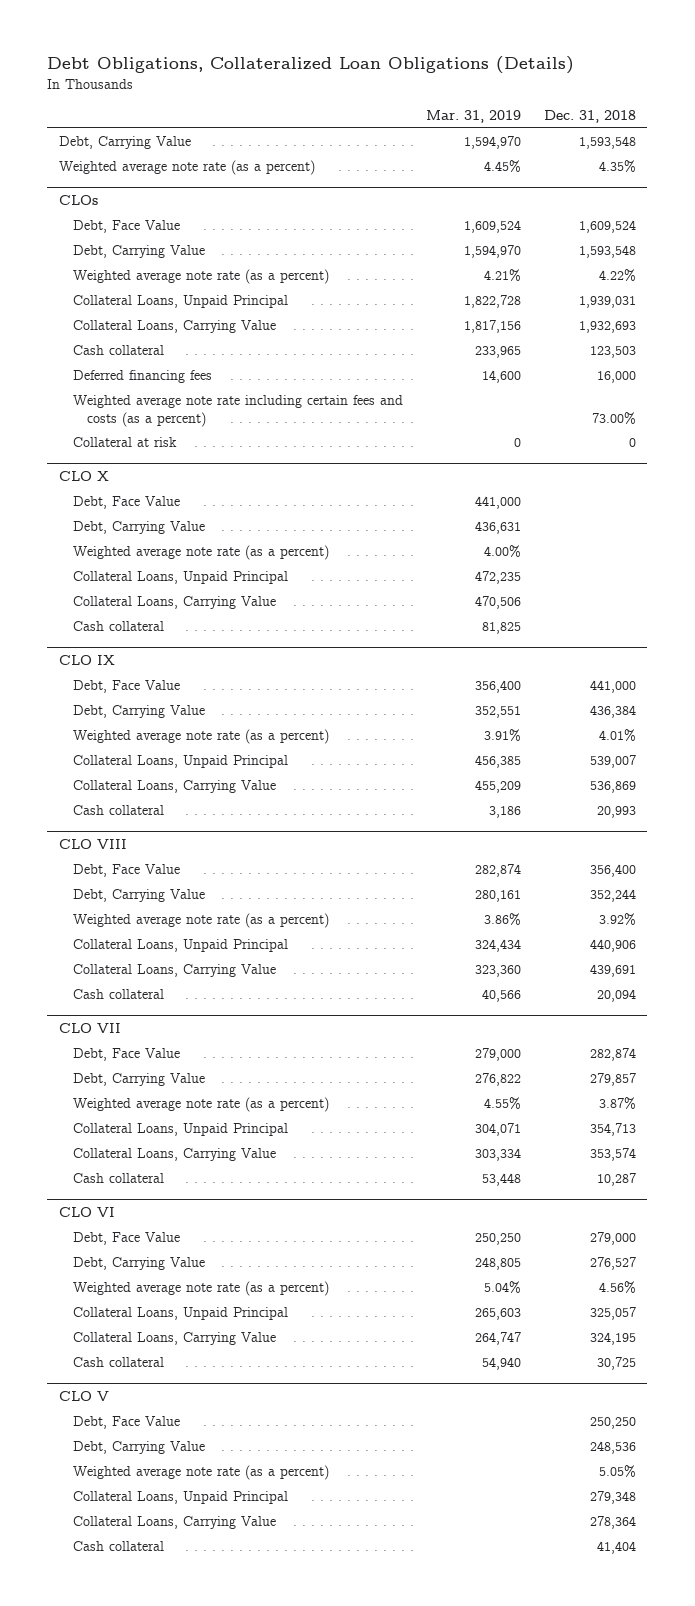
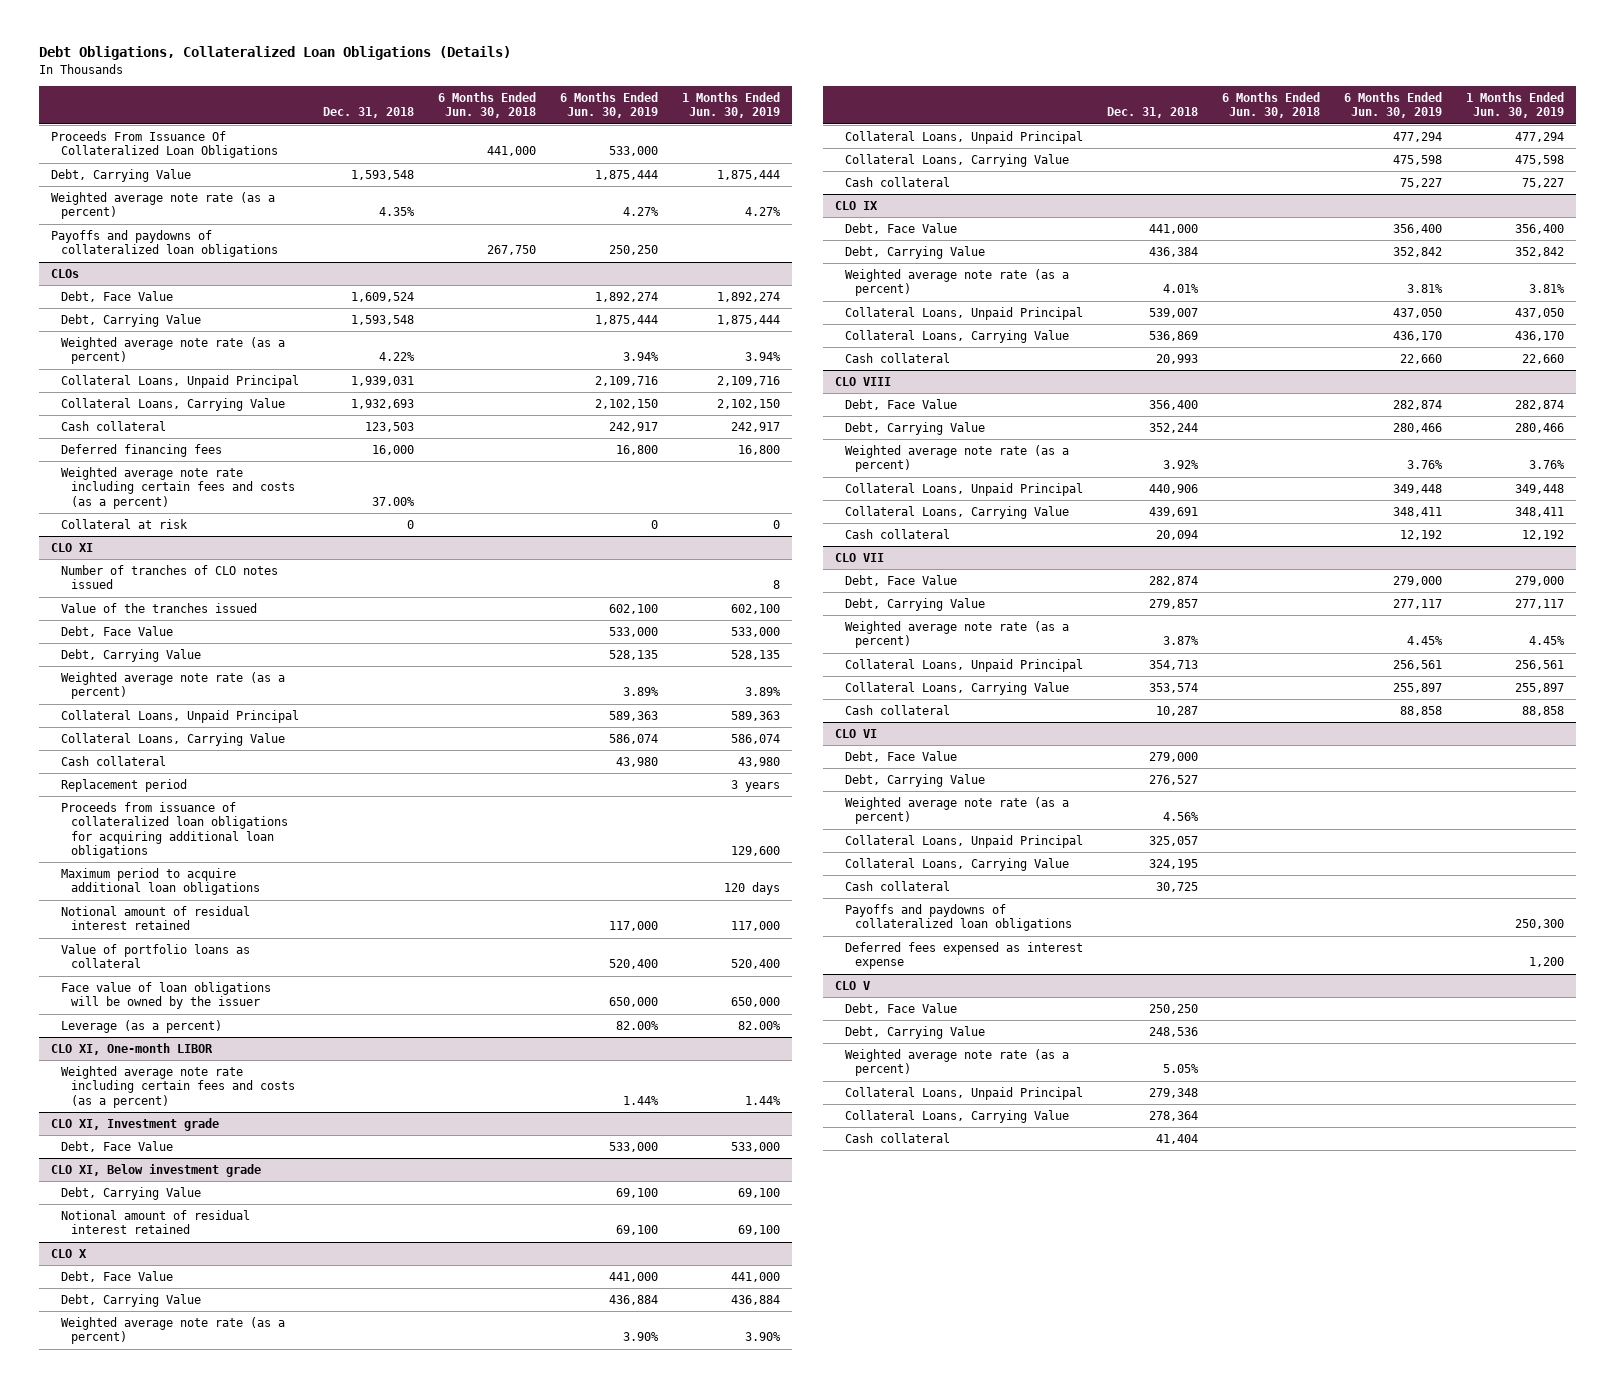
[425,110,521,124] Mar. 31, 2019 -> none
none -> [437,92,536,119] 6 Months Ended Jun. 30, 2018
none -> [559,92,658,119] 6 Months Ended Jun. 30, 2019
none -> [682,92,781,119] 1 Months Ended Jun. 30, 2019
none -> [50,131,278,159] Proceeds From Issuance Of Collateralized Loan Obligations
none -> [50,230,278,258] Payoffs and paydowns of collateralized loan obligations
[591,411,636,425] 73.00% -> [371,496,415,506] 37.00%
none -> [50,543,93,553] CLO XI
none -> [60,565,278,590] Number of tranches of CLO notes issued
none -> [60,603,257,614] Value of the tranches issued
none -> [60,626,173,638] Debt, Face Value
none -> [60,649,201,663] Debt, Carrying Value
none -> [60,672,285,700] Weighted average note rate (as a percent)
none -> [60,710,299,724] Collateral Loans, Unpaid Principal
none -> [60,733,285,747] Collateral Loans, Carrying Value
none -> [60,756,166,767] Cash collateral
none -> [60,779,187,793] Replacement period
none -> [60,802,289,858] Proceeds from issuance of collateralized loan obligations for acquiring additional loan obligations
none -> [60,868,261,896] Maximum period to acquire additional loan obligations
none -> [60,906,250,931] Notional amount of residual interest retained
none -> [60,944,250,969] Value of portfolio loans as collateral
none -> [60,982,271,1010] Face value of loan obligations will be owned by the issuer
none -> [60,1020,222,1034] Leverage (as a percent)
none -> [50,1043,213,1056] CLO XI, One-month LIBOR
none -> [60,1066,296,1108] Weighted average note rate including certain fees and costs (as a percent)
none -> [50,1118,219,1132] CLO XI, Investment grade
none -> [60,1141,173,1153] Debt, Face Value
none -> [50,1164,261,1178] CLO XI, Below investment grade
none -> [60,1187,201,1201] Debt, Carrying Value
none -> [60,1210,250,1235] Notional amount of residual interest retained
none -> [844,904,1072,932] Payoffs and paydowns of collateralized loan obligations
none -> [844,942,1083,970] Deferred fees expensed as interest expense

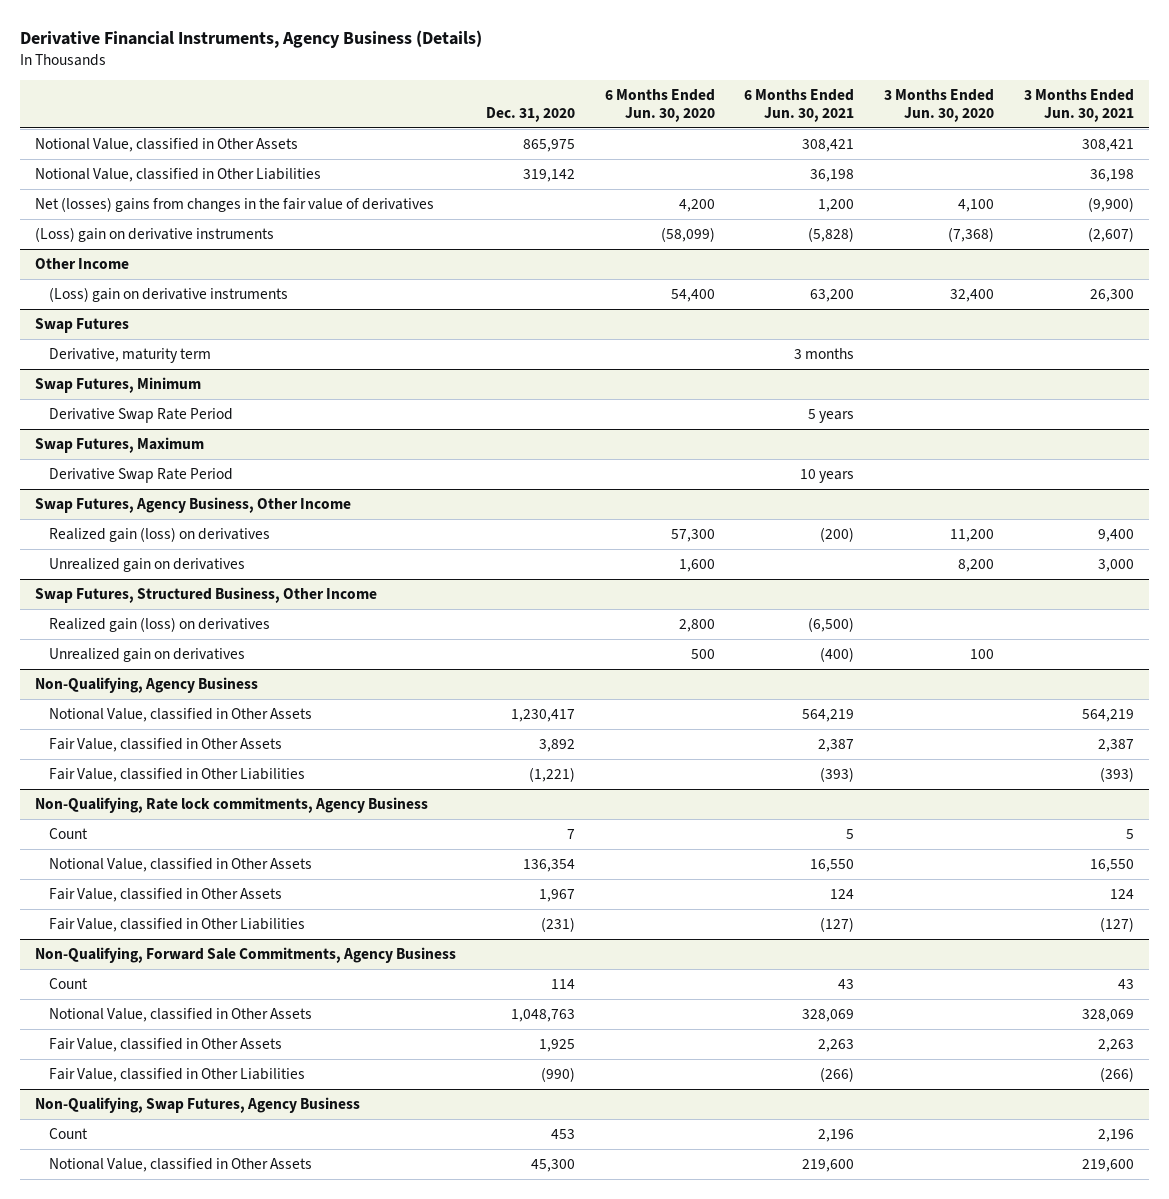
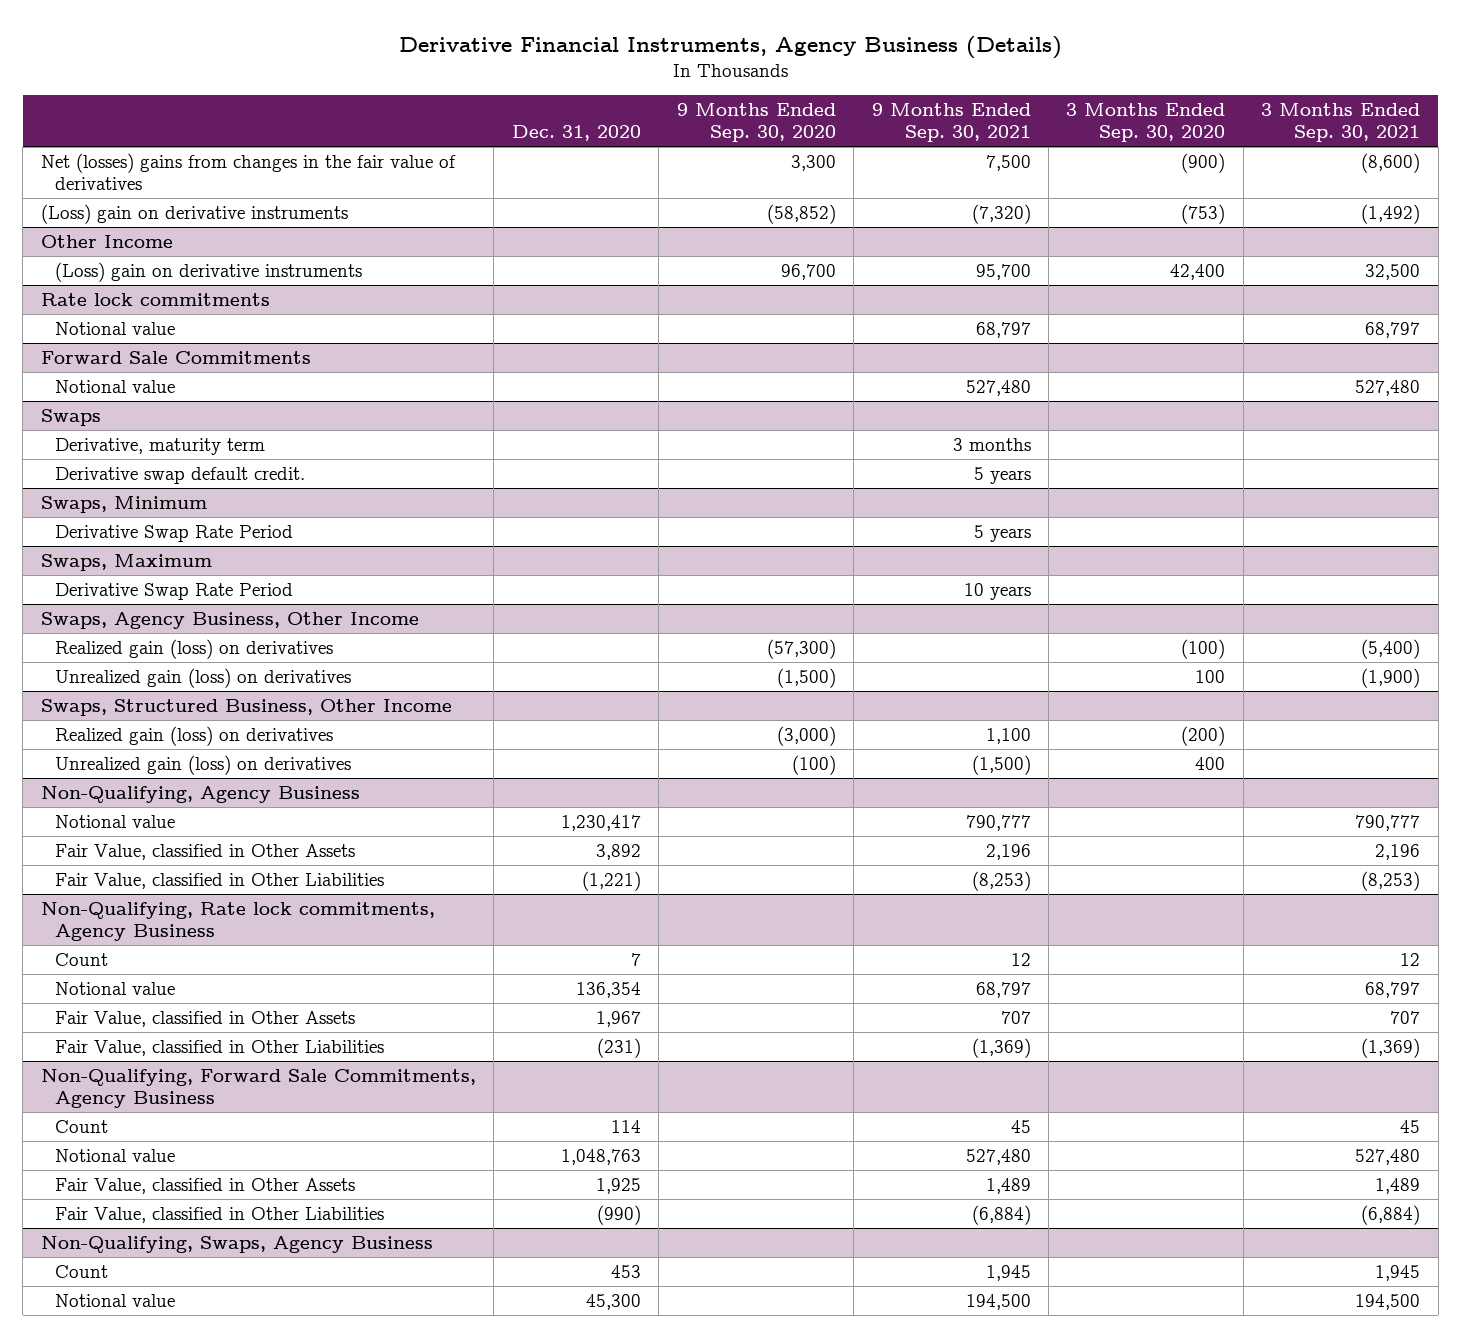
[604,89,715,123] 6 Months Ended Jun. 30, 2020 -> none
[744,89,855,123] 6 Months Ended Jun. 30, 2021 -> none
[884,89,995,123] 3 Months Ended Jun. 30, 2020 -> none
[1024,89,1135,123] 3 Months Ended Jun. 30, 2021 -> none
none -> [676,103,836,143] 9 Months Ended Sep. 30, 2020
none -> [871,103,1031,143] 9 Months Ended Sep. 30, 2021
none -> [1066,103,1226,143] 3 Months Ended Sep. 30, 2020
none -> [1261,103,1421,143] 3 Months Ended Sep. 30, 2021
[34,137,298,152] Notional Value, classified in Other Assets -> none
[34,167,321,182] Notional Value, classified in Other Liabilities -> none
none -> [40,292,270,306] Rate lock commitments
none -> [54,321,175,335] Notional value
none -> [40,350,311,364] Forward Sale Commitments
none -> [54,379,175,393] Notional value
[34,317,129,333] Swap Futures -> [40,408,101,426] Swaps
none -> [54,466,305,484] Derivative swap default credit.
[34,376,201,393] Swap Futures, Minimum -> [40,495,207,513] Swaps, Minimum
[34,436,204,453] Swap Futures, Maximum -> [40,553,212,571] Swaps, Maximum
[34,496,351,513] Swap Futures, Agency Business, Other Income -> [40,611,419,629] Swaps, Agency Business, Other Income
[49,557,246,572] Unrealized gain on derivatives -> [54,667,351,688] Unrealized gain (loss) on derivatives
[34,586,377,603] Swap Futures, Structured Business, Other Income -> [40,698,452,716] Swaps, Structured Business, Other Income
[49,647,246,662] Unrealized gain on derivatives -> [54,754,351,775] Unrealized gain (loss) on derivatives
[49,707,313,722] Notional Value, classified in Other Assets -> [54,814,175,828] Notional value
[49,857,313,872] Notional Value, classified in Other Assets -> [54,981,175,995] Notional value
[49,1007,313,1022] Notional Value, classified in Other Assets -> [54,1148,175,1162] Notional value
[34,1096,360,1113] Non-Qualifying, Swap Futures, Agency Business -> [40,1235,433,1253] Non-Qualifying, Swaps, Agency Business
[49,1157,313,1172] Notional Value, classified in Other Assets -> [54,1293,175,1307] Notional value

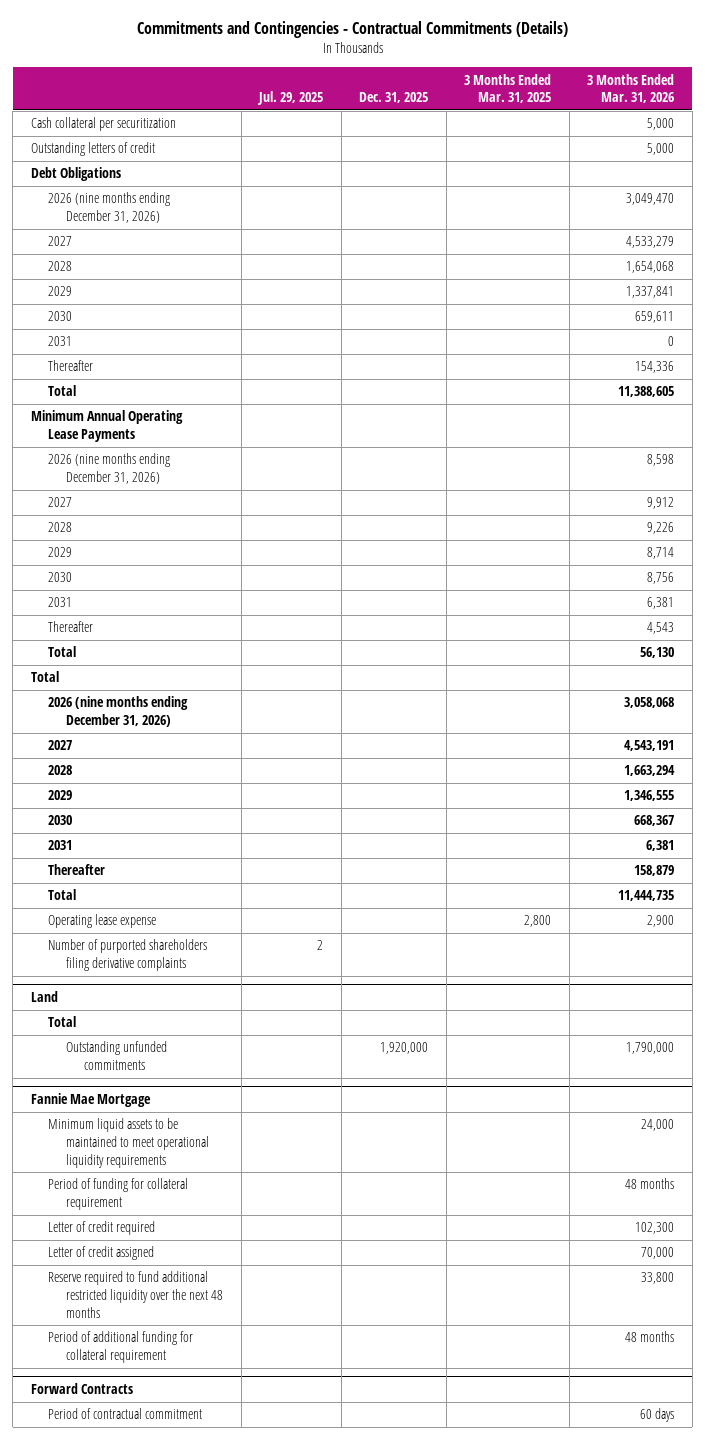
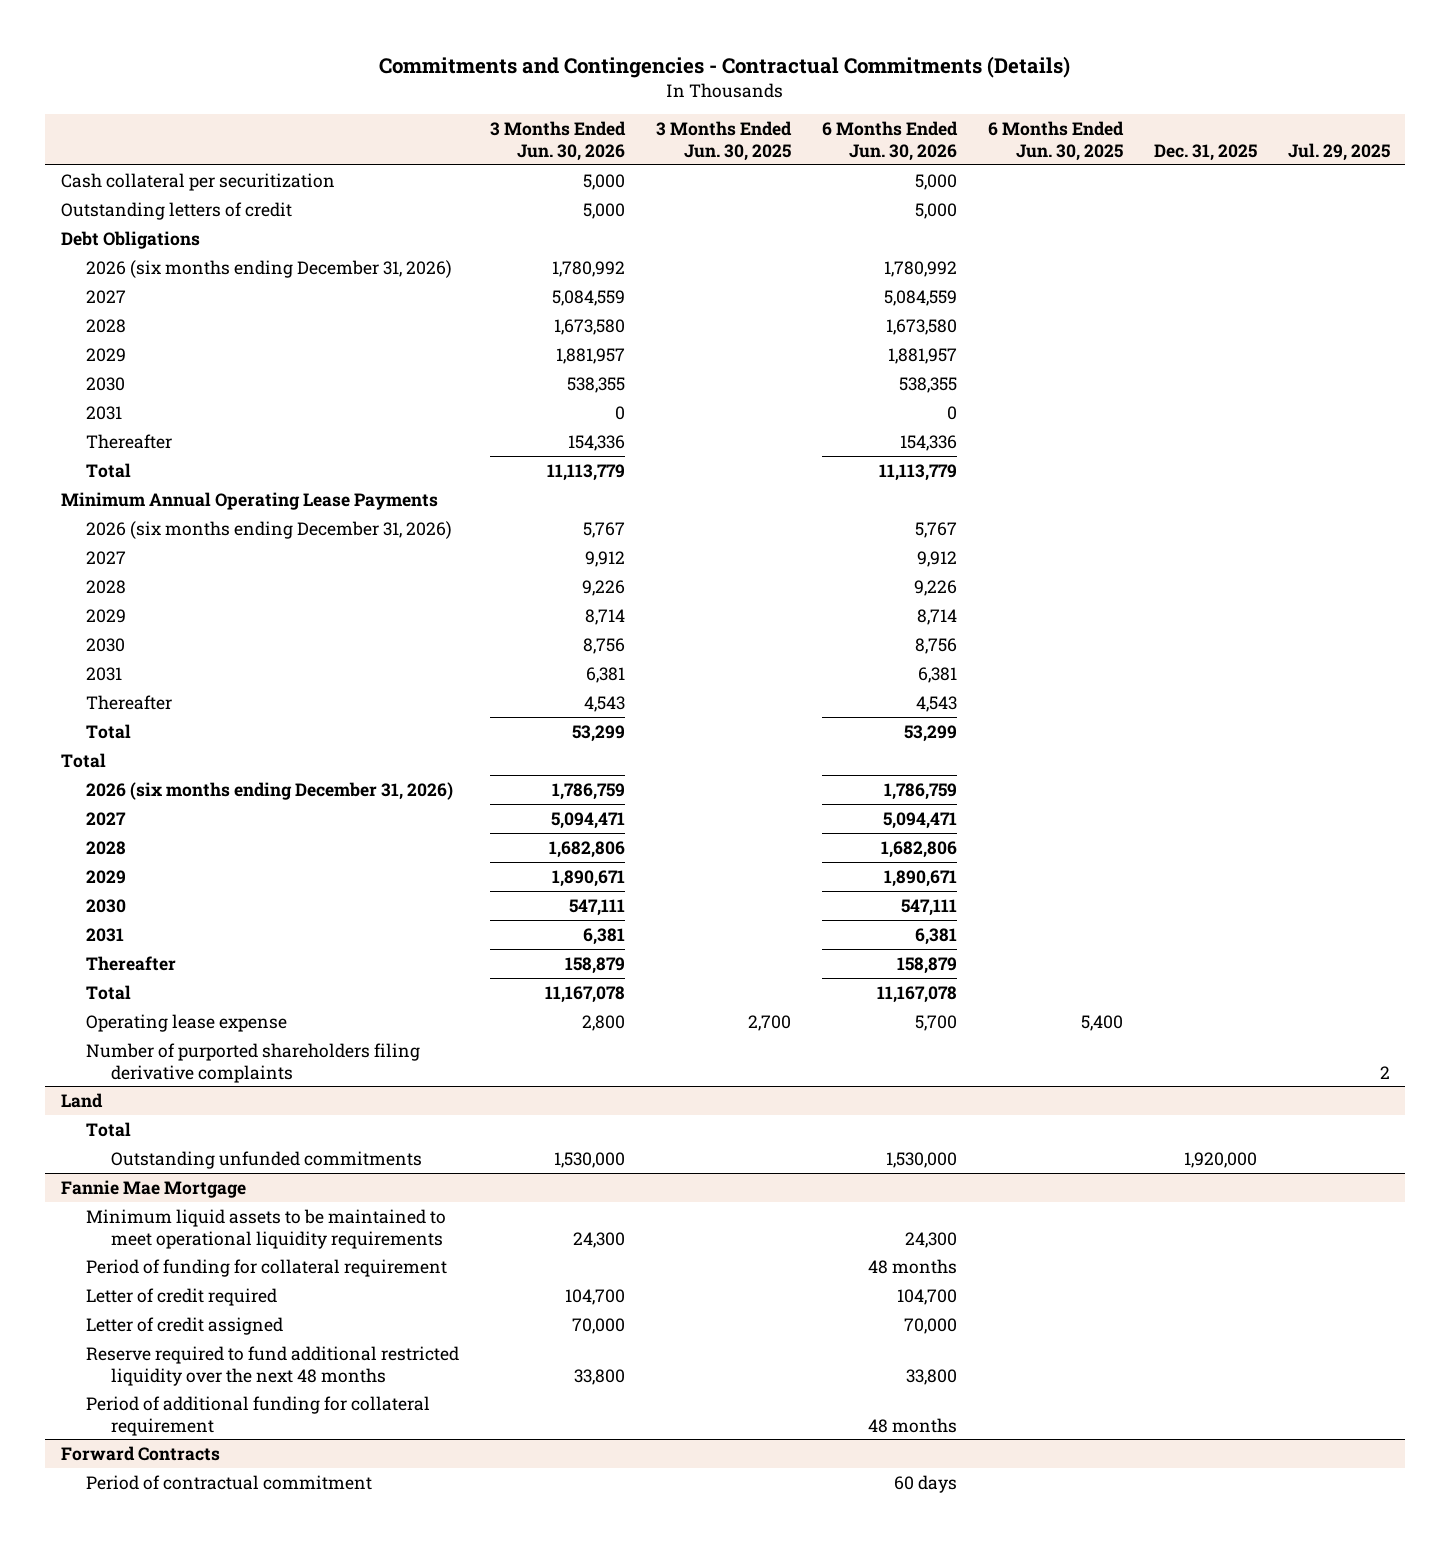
[464,73,552,104] 3 Months Ended Mar. 31, 2025 -> none
[587,73,675,104] 3 Months Ended Mar. 31, 2026 -> none
none -> [489,121,626,162] 3 Months Ended Jun. 30, 2026
none -> [655,121,792,162] 3 Months Ended Jun. 30, 2025
none -> [821,121,958,162] 6 Months Ended Jun. 30, 2026
none -> [987,121,1124,162] 6 Months Ended Jun. 30, 2025
[48,192,171,224] 2026 (nine months ending December 31, 2026) -> [85,259,452,278] 2026 (six months ending December 31, 2026)
[48,453,171,485] 2026 (nine months ending December 31, 2026) -> [85,520,452,539] 2026 (six months ending December 31, 2026)
[48,696,189,728] 2026 (nine months ending December 31, 2026) -> [85,781,453,800] 2026 (six months ending December 31, 2026)

